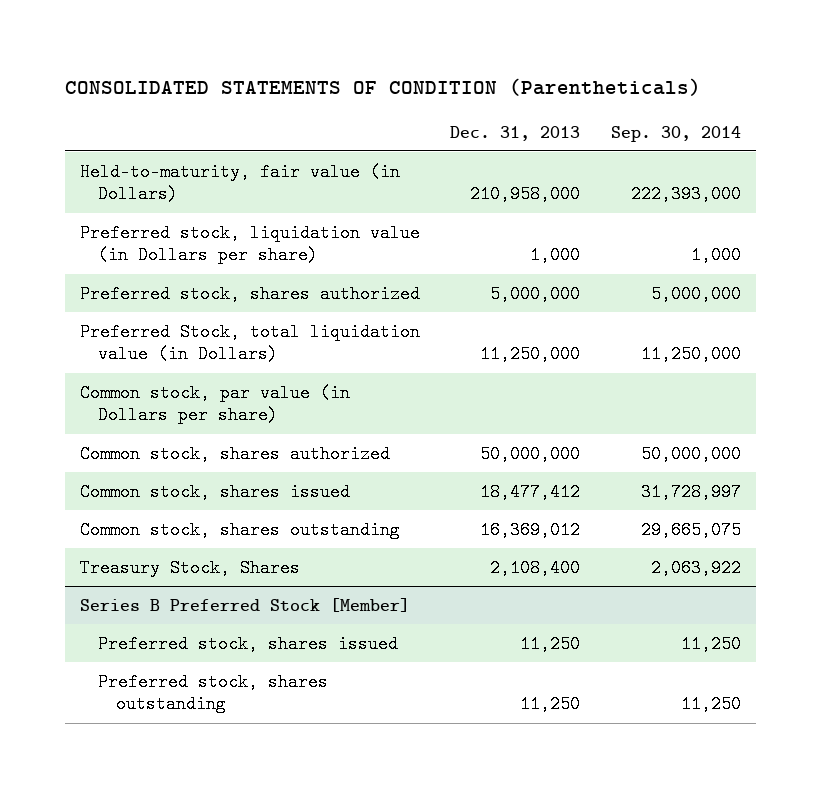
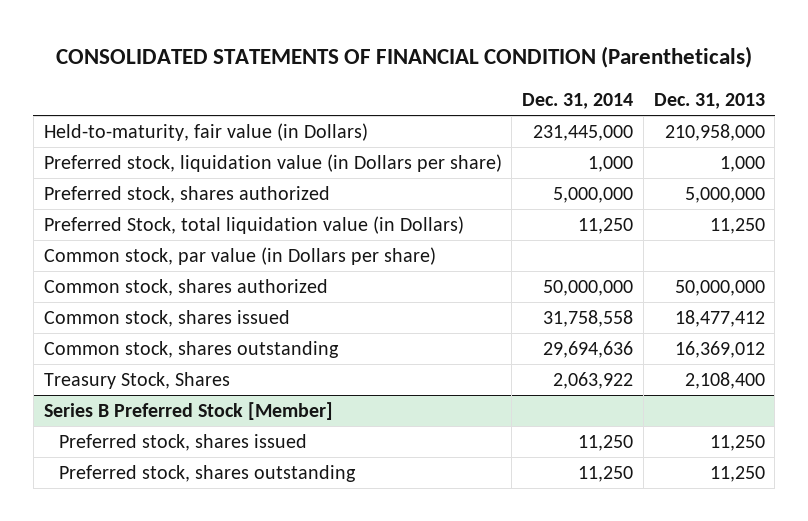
[64,78,701,97] CONSOLIDATED STATEMENTS OF CONDITION (Parentheticals) -> [56,46,753,69] CONSOLIDATED STATEMENTS OF FINANCIAL CONDITION (Parentheticals)
[610,125,741,142] Sep. 30, 2014 -> none
none -> [522,93,634,110] Dec. 31, 2014
[480,345,581,364] 11,250,000 -> [709,217,765,234] 11,250

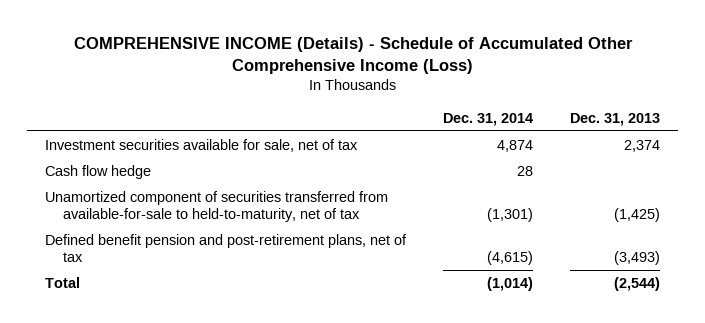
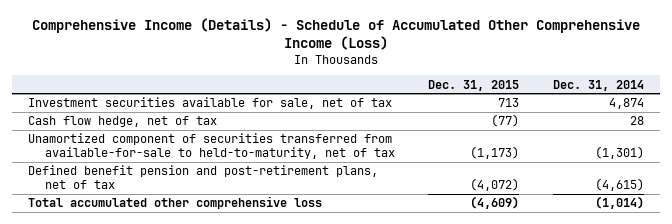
[73,36,633,75] COMPREHENSIVE INCOME (Details) - Schedule of Accumulated Other Comprehensive Income (Loss) -> [31,17,640,50] Comprehensive Income (Details) - Schedule of Accumulated Other Comprehensive Income (Loss)
[569,112,660,126] Dec. 31, 2013 -> none
none -> [428,79,520,91] Dec. 31, 2015
[45,165,152,180] Cash flow hedge -> [28,116,218,128] Cash flow hedge, net of tax
[45,277,81,289] Total -> [28,196,323,210] Total accumulated other comprehensive loss

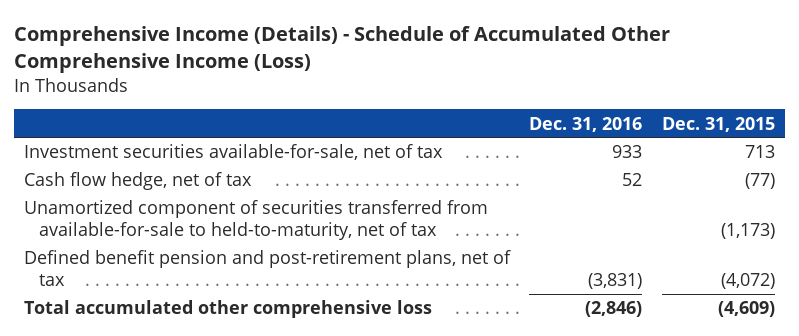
[552,79,644,91] Dec. 31, 2014 -> none
none -> [529,116,643,132] Dec. 31, 2016
[28,97,393,110] Investment securities available for sale, net of tax -> [23,144,443,161] Investment securities available-for-sale, net of tax

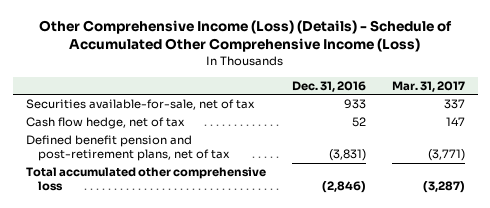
[14,26,671,74] Comprehensive Income (Details) - Schedule of Accumulated Other Comprehensive Income (Loss) -> [39,19,453,53] Other Comprehensive Income (Loss) (Details) - Schedule of Accumulated Other Comprehensive Income (Loss)
[661,116,775,132] Dec. 31, 2015 -> none
none -> [391,80,465,92] Mar. 31, 2017
[23,144,443,161] Investment securities available-for-sale, net of tax -> [25,99,255,111] Securities available-for-sale, net of tax
[23,200,488,241] Unamortized component of securities transferred from available-for-sale to held-to-maturity, net of tax -> none

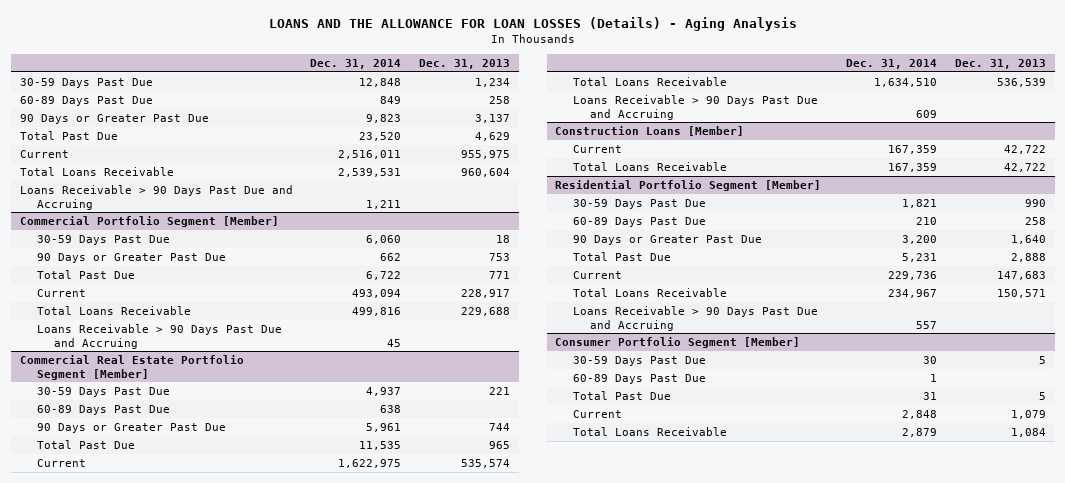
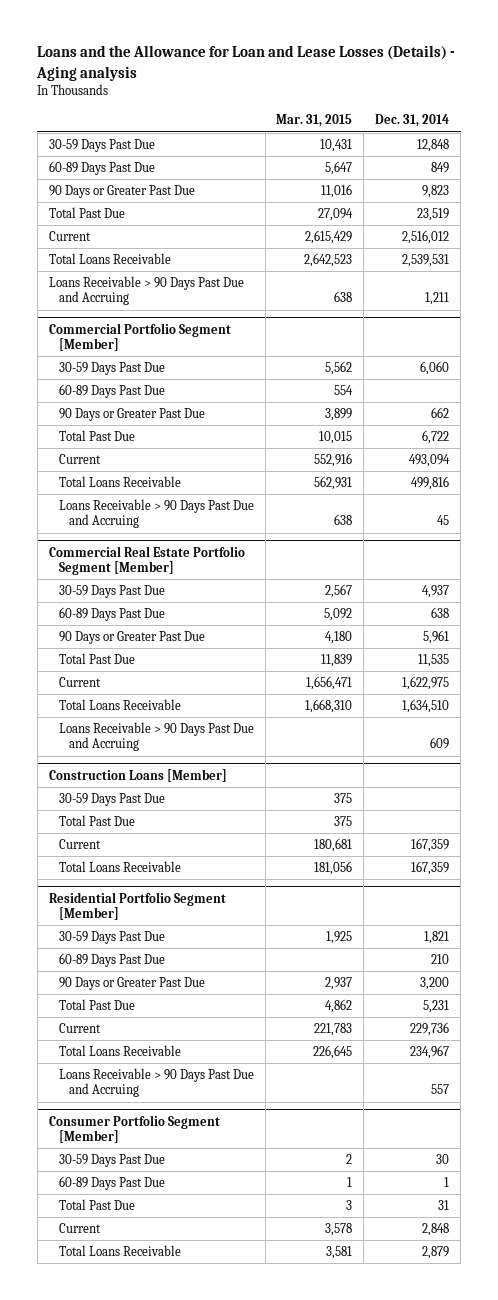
[268,17,797,32] LOANS AND THE ALLOWANCE FOR LOAN LOSSES (Details) - Aging Analysis -> [36,45,456,81] Loans and the Allowance for Loan and Lease Losses (Details) - Aging analysis
[418,59,510,70] Dec. 31, 2013 -> none
none -> [276,114,353,128] Mar. 31, 2015
[359,131,402,141] 23,520 -> [417,208,450,222] 23,519
[338,149,402,159] 2,516,011 -> [402,230,450,245] 2,516,012
none -> [58,384,165,399] 60-89 Days Past Due
none -> [58,793,165,807] 30-59 Days Past Due
none -> [58,815,135,827] Total Past Due

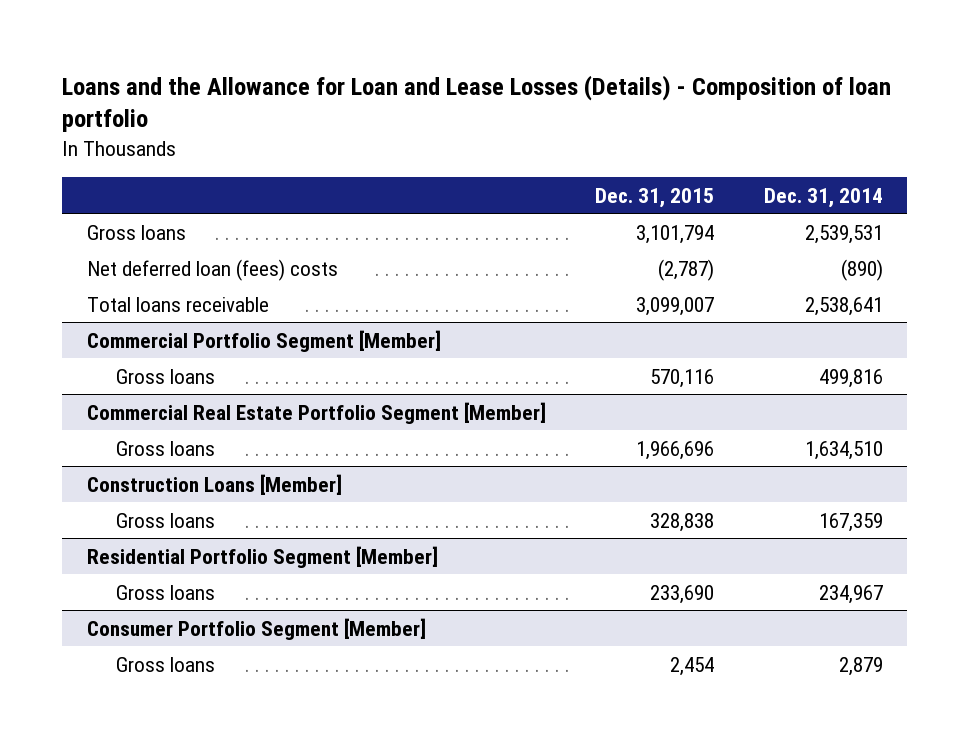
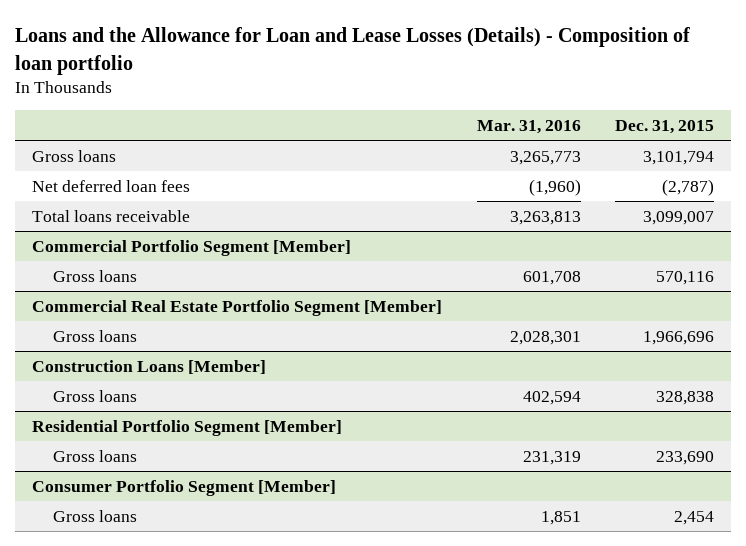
[763,187,883,208] Dec. 31, 2014 -> none
none -> [476,120,581,135] Mar. 31, 2016
[86,258,338,281] Net deferred loan (fees) costs -> [32,179,191,192] Net deferred loan fees

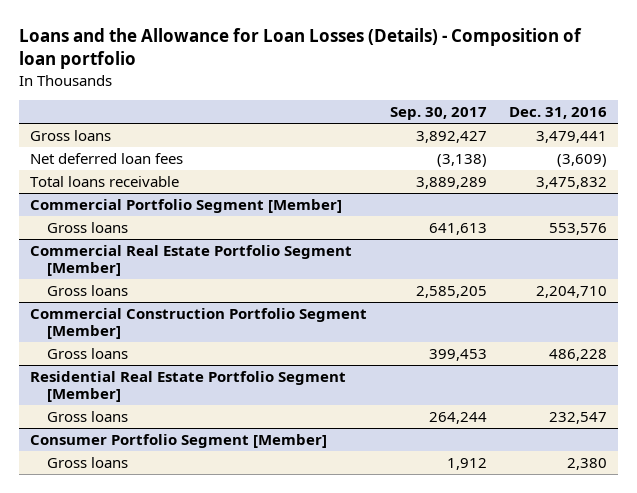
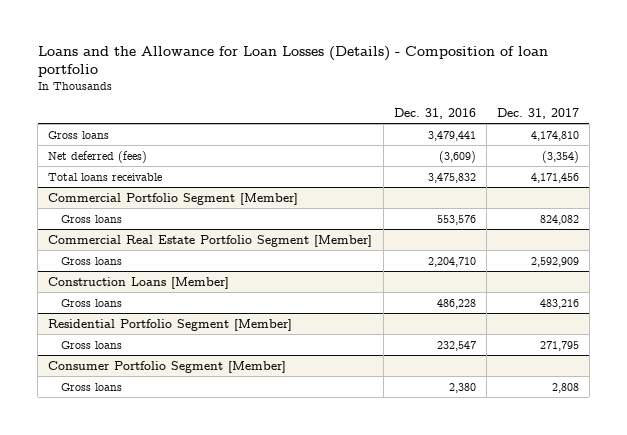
[389,107,487,121] Sep. 30, 2017 -> none
none -> [496,107,579,119] Dec. 31, 2017
[30,152,184,164] Net deferred loan fees -> [48,150,148,163] Net deferred (fees)
[30,307,368,340] Commercial Construction Portfolio Segment [Member] -> [48,276,230,289] Construction Loans [Member]
[30,370,347,403] Residential Real Estate Portfolio Segment [Member] -> [48,318,293,331] Residential Portfolio Segment [Member]

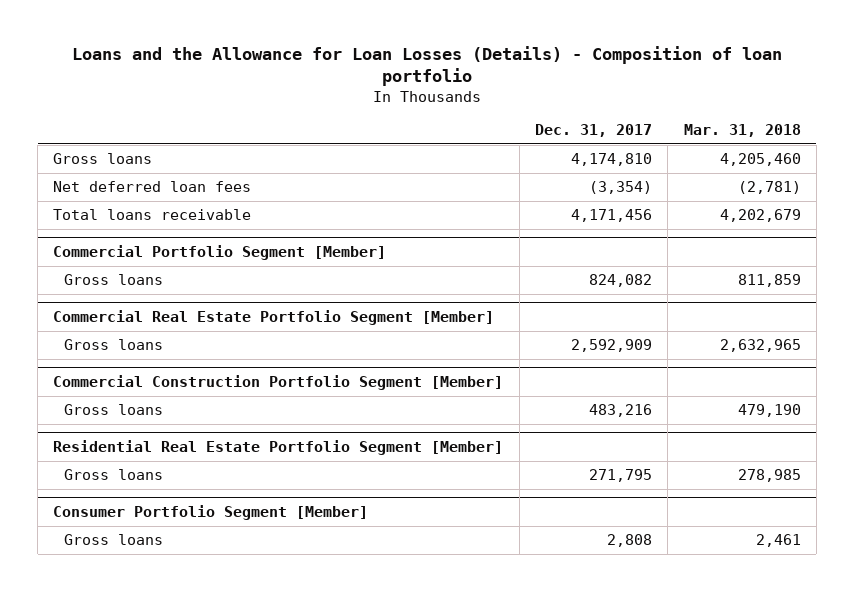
[393,107,476,119] Dec. 31, 2016 -> none
none -> [683,124,801,138] Mar. 31, 2018
[48,150,148,163] Net deferred (fees) -> [53,181,252,193] Net deferred loan fees
[48,276,230,289] Construction Loans [Member] -> [53,375,504,391] Commercial Construction Portfolio Segment [Member]
[48,318,293,331] Residential Portfolio Segment [Member] -> [53,440,504,456] Residential Real Estate Portfolio Segment [Member]

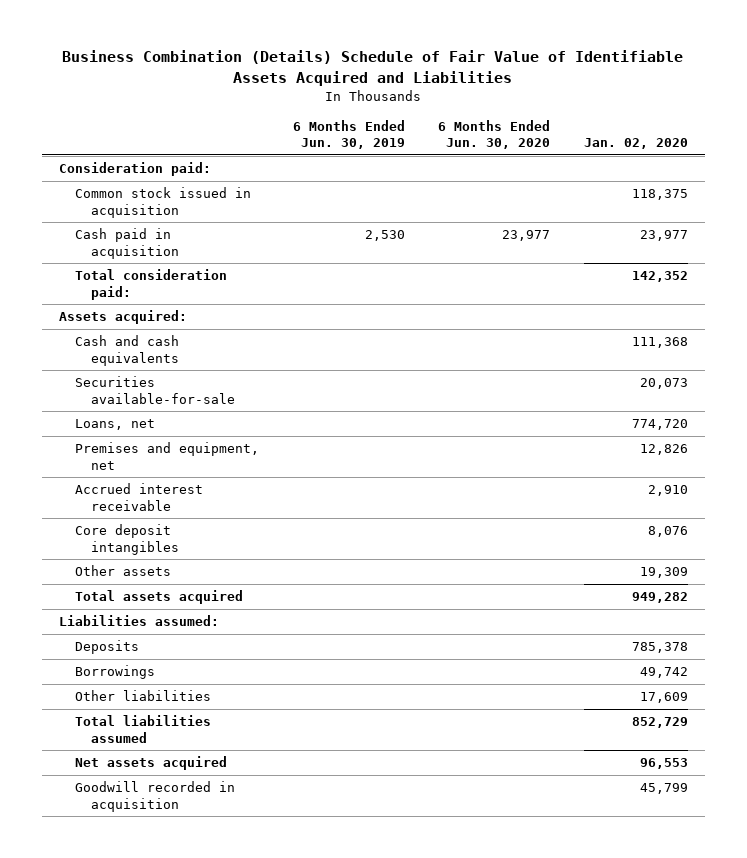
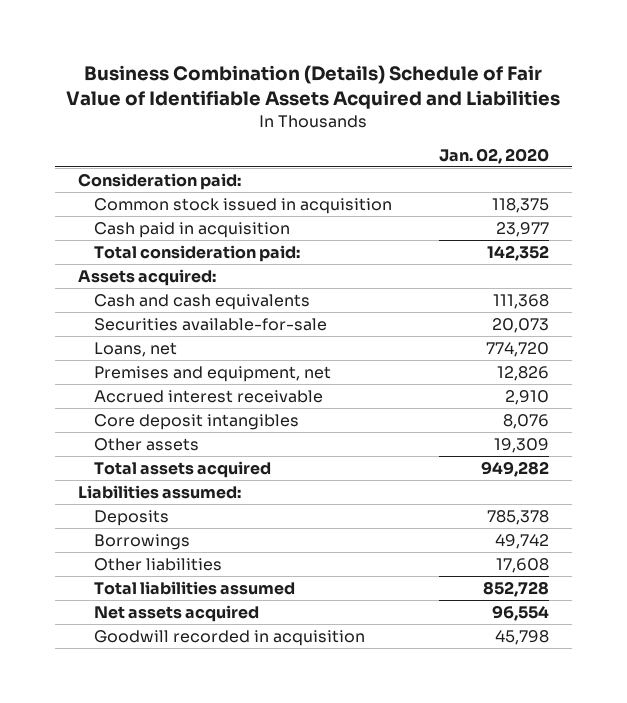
[292,119,405,150] 6 Months Ended Jun. 30, 2019 -> none
[438,119,551,150] 6 Months Ended Jun. 30, 2020 -> none
[640,692,689,704] 17,609 -> [495,557,549,573] 17,608
[632,717,689,729] 852,729 -> [482,580,549,597] 852,728
[640,758,689,770] 96,553 -> [491,604,549,621] 96,554
[640,783,689,795] 45,799 -> [494,629,549,645] 45,798

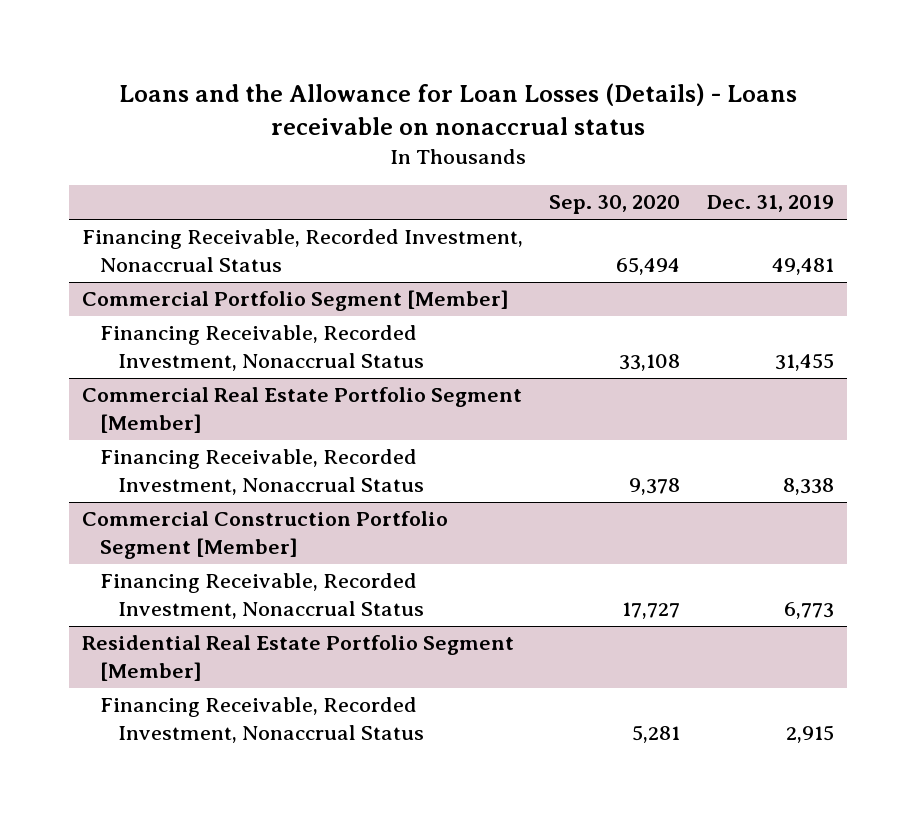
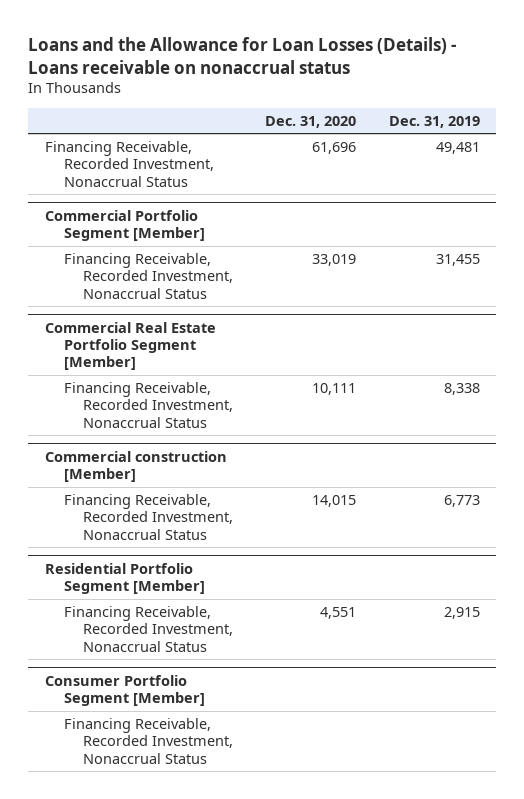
[549,195,681,215] Sep. 30, 2020 -> none
none -> [265,115,357,128] Dec. 31, 2020
[81,511,448,559] Commercial Construction Portfolio Segment [Member] -> [44,450,227,483] Commercial construction [Member]
[81,635,514,681] Residential Real Estate Portfolio Segment [Member] -> [44,562,205,595] Residential Portfolio Segment [Member]
none -> [44,674,205,707] Consumer Portfolio Segment [Member]
none -> [63,717,233,764] Financing Receivable, Recorded Investment, Nonaccrual Status

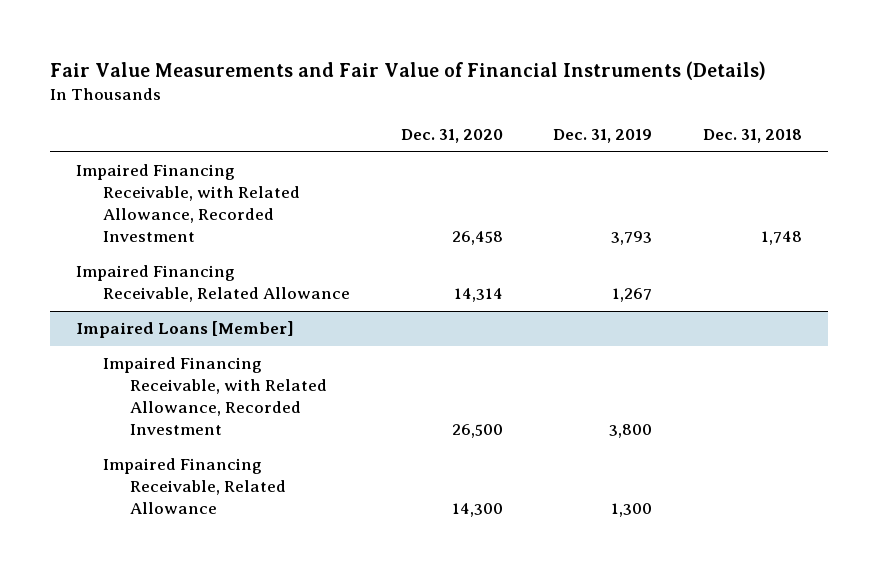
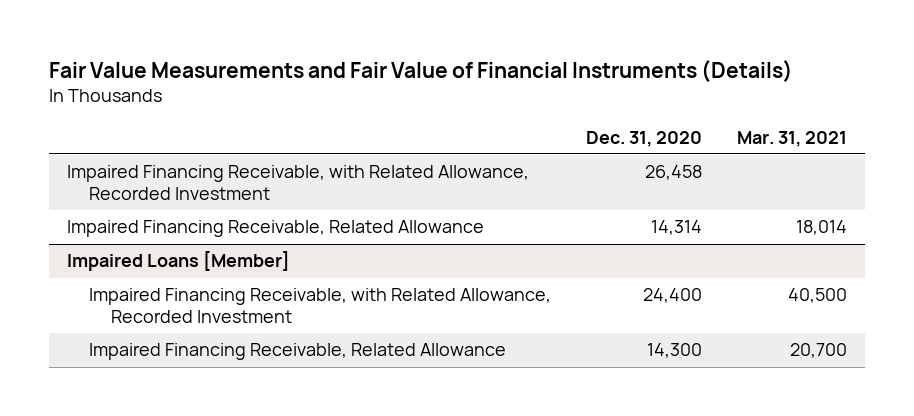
[553,128,653,143] Dec. 31, 2019 -> none
[703,128,803,143] Dec. 31, 2018 -> none
none -> [737,130,848,147] Mar. 31, 2021
[451,424,503,439] 26,500 -> [643,288,703,304] 24,400

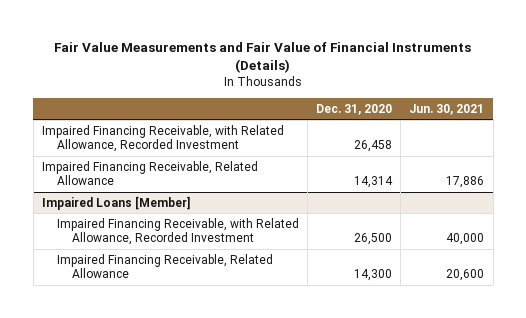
[737,130,848,147] Mar. 31, 2021 -> none
none -> [409,103,485,115] Jun. 30, 2021
[643,288,703,304] 24,400 -> [354,233,393,246] 26,500

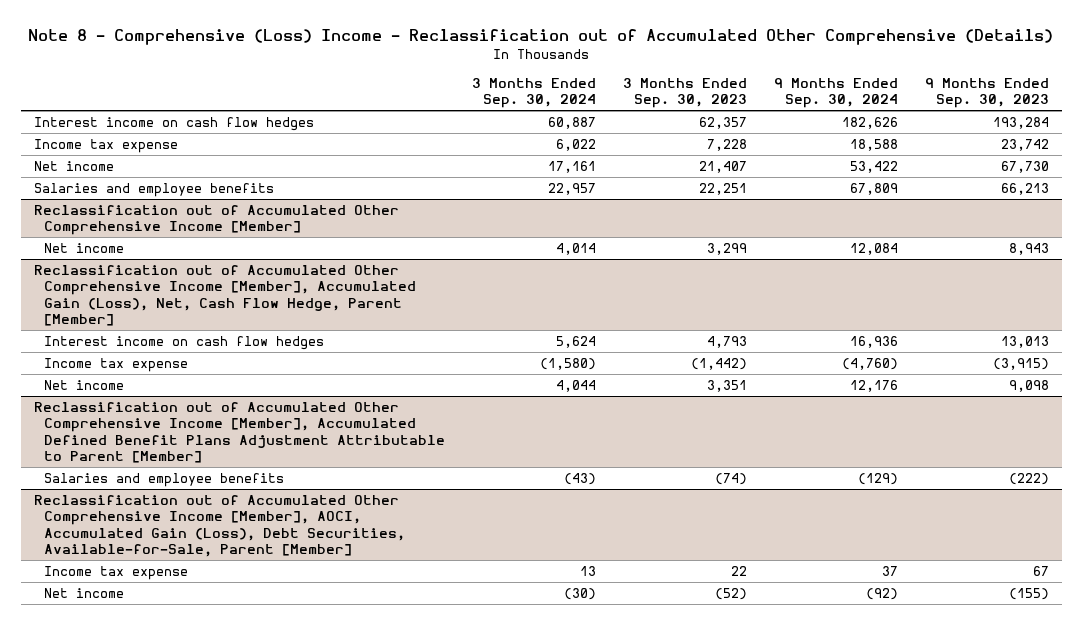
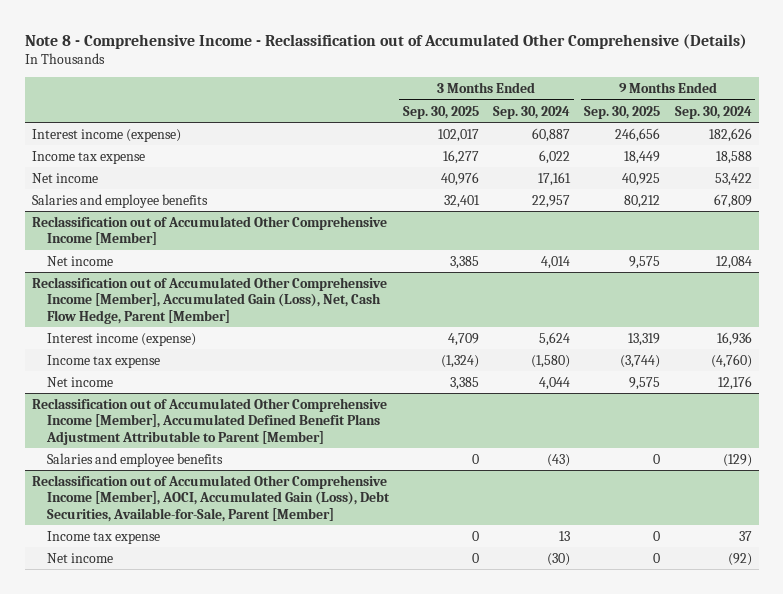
[28,29,1054,46] Note 8 - Comprehensive (Loss) Income - Reclassification out of Accumulated Other Comprehensive (Details) -> [24,33,747,49] Note 8 - Comprehensive Income - Reclassification out of Accumulated Other Comprehensive (Details)
[622,77,747,109] 3 Months Ended Sep. 30, 2023 -> none
[924,77,1049,109] 9 Months Ended Sep. 30, 2023 -> none
none -> [402,105,479,119] Sep. 30, 2025
none -> [584,105,661,119] Sep. 30, 2025
[34,116,315,131] Interest income on cash flow hedges -> [31,128,181,142] Interest income (expense)
[44,335,325,350] Interest income on cash flow hedges -> [46,332,196,346] Interest income (expense)

